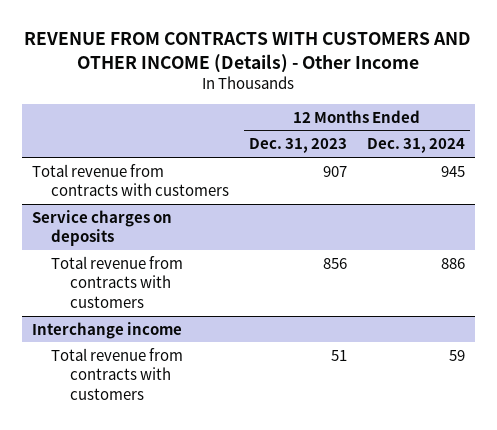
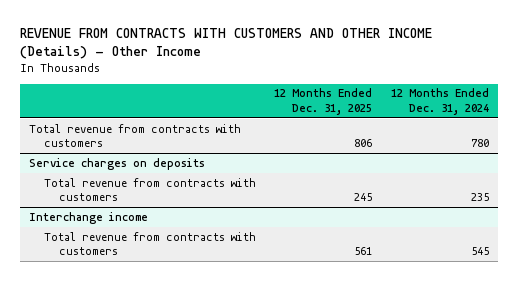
[248,138,347,154] Dec. 31, 2023 -> none
none -> [274,88,373,115] 12 Months Ended Dec. 31, 2025
[440,165,465,177] 945 -> [470,139,489,148] 780
[440,257,465,269] 886 -> [470,193,489,202] 235
[448,349,465,361] 59 -> [470,247,489,256] 545

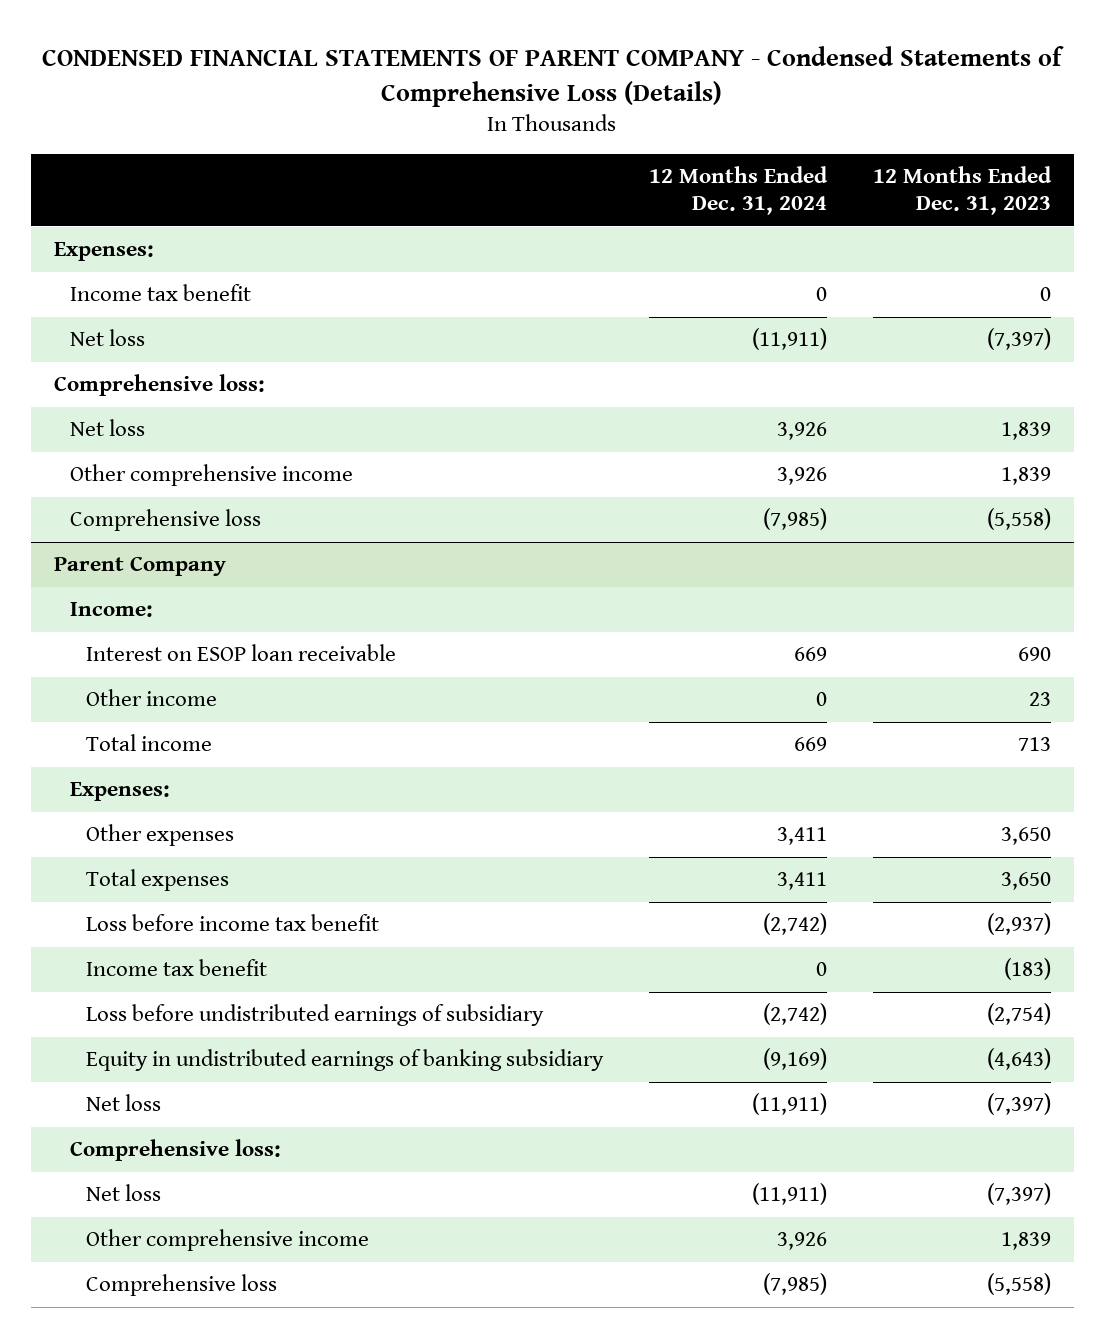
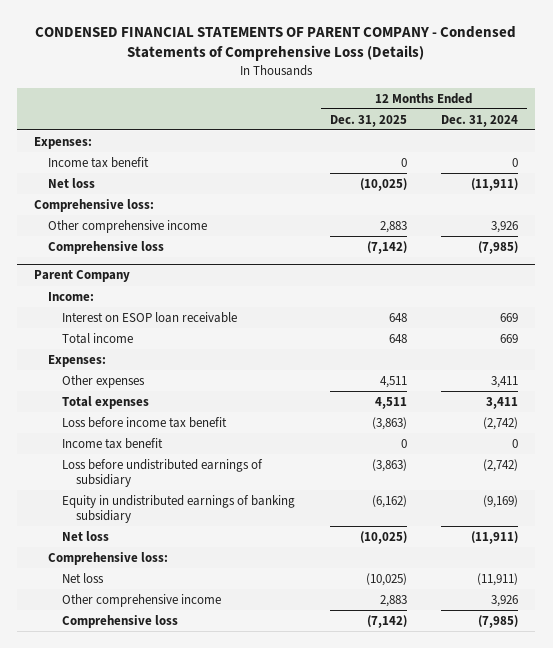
[872,166,1052,216] 12 Months Ended Dec. 31, 2023 -> none
none -> [329,114,407,127] Dec. 31, 2025
[69,419,145,437] Net loss -> none
[85,689,217,707] Other income -> none

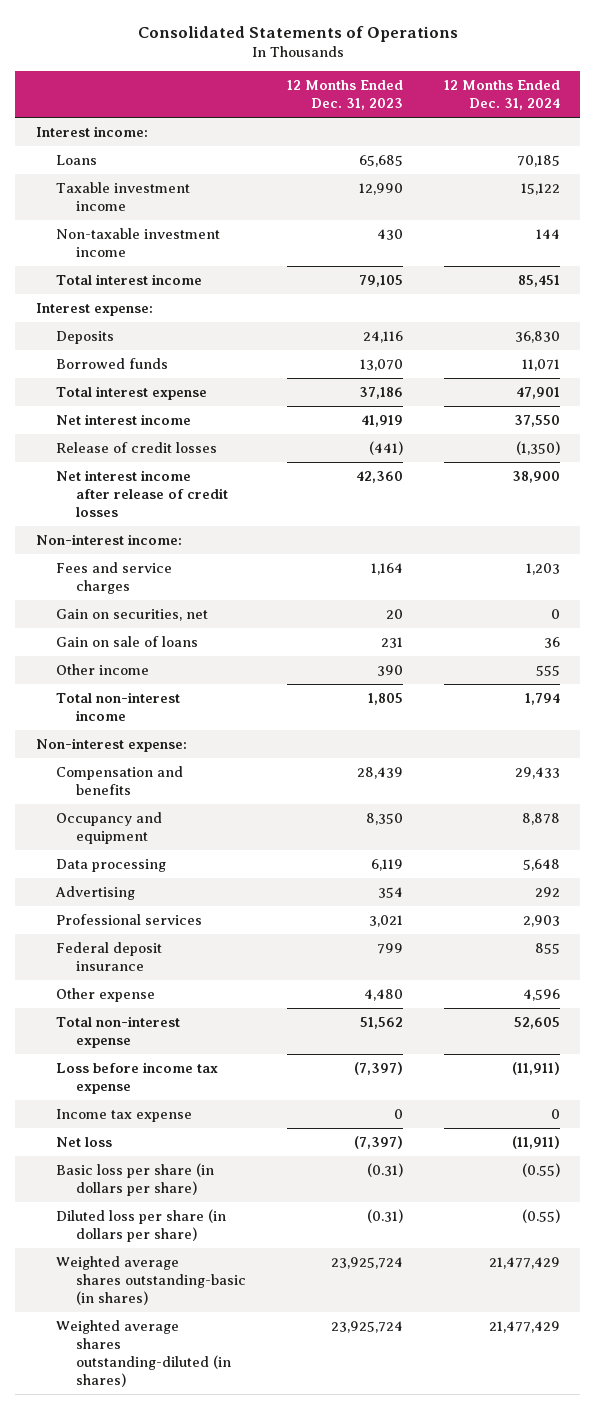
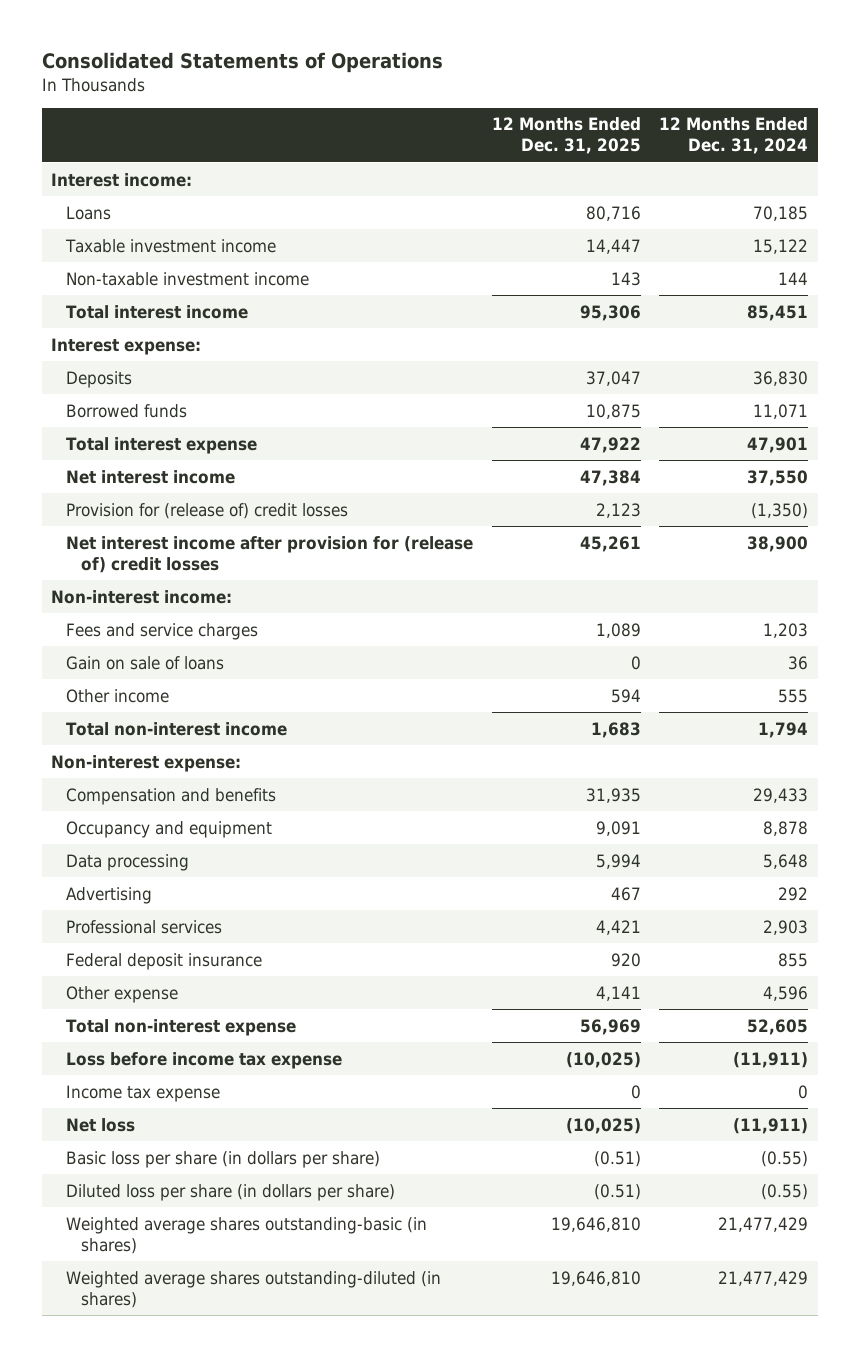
[286,80,403,111] 12 Months Ended Dec. 31, 2023 -> none
none -> [491,117,641,155] 12 Months Ended Dec. 31, 2025
[55,441,217,453] Release of credit losses -> [65,502,348,519] Provision for (release of) credit losses
[55,469,228,517] Net interest income after release of credit losses -> [65,535,473,573] Net interest income after provision for (release of) credit losses
[55,608,208,621] Gain on securities, net -> none

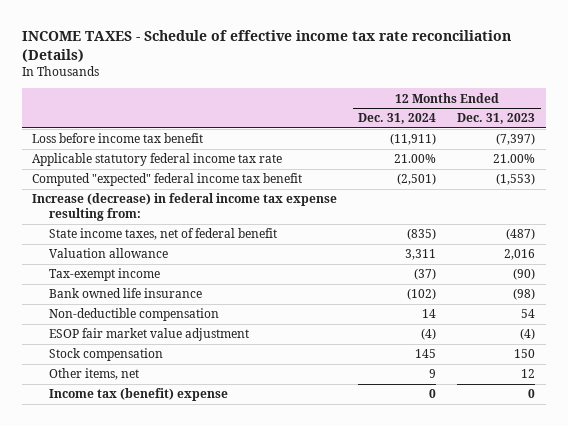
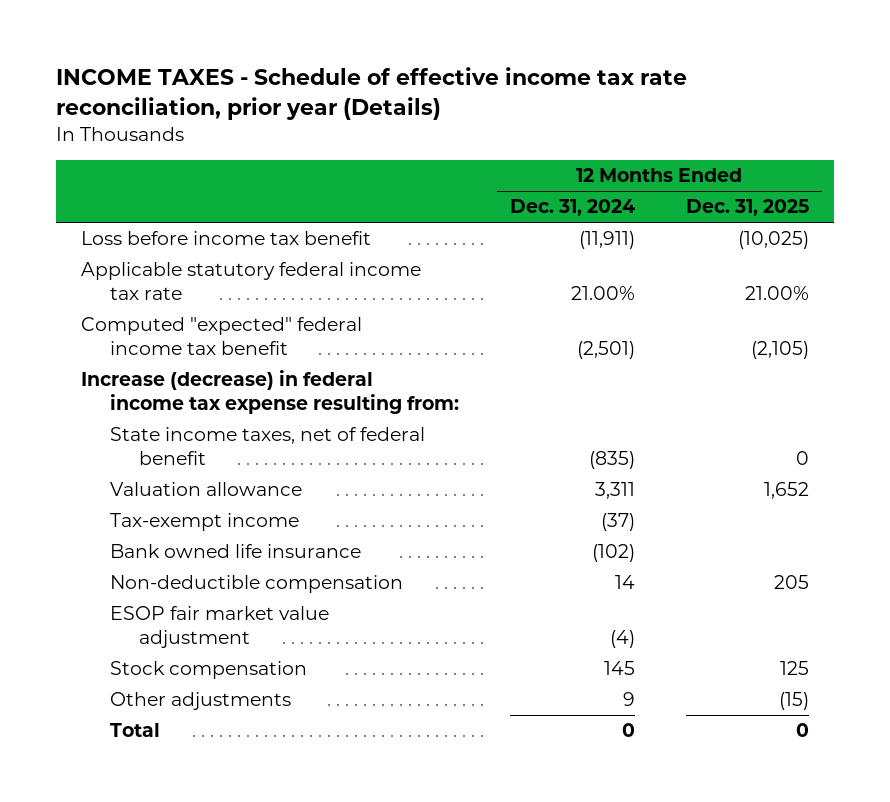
[21,29,511,62] INCOME TAXES - Schedule of effective income tax rate reconciliation (Details) -> [55,67,687,120] INCOME TAXES - Schedule of effective income tax rate reconciliation, prior year (Details)
[457,113,536,125] Dec. 31, 2023 -> none
none -> [685,199,809,217] Dec. 31, 2025
[48,368,139,381] Other items, net -> [110,692,292,711] Other adjustments
[48,388,228,402] Income tax (benefit) expense -> [110,723,161,738] Total

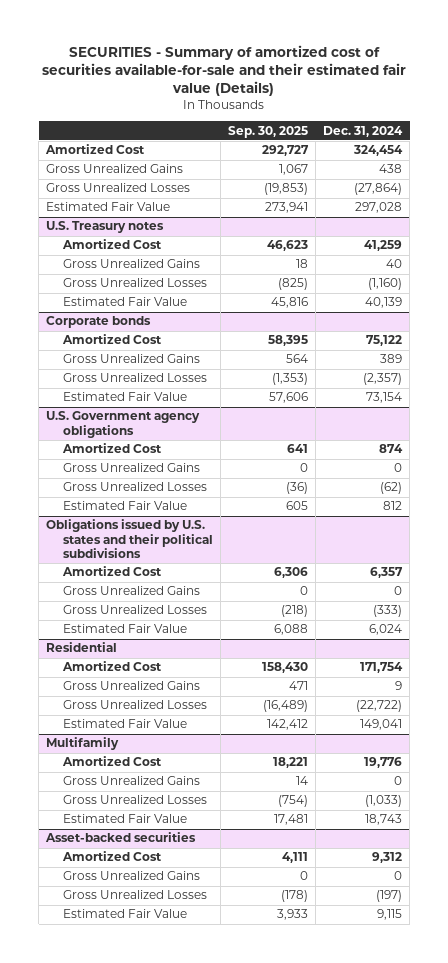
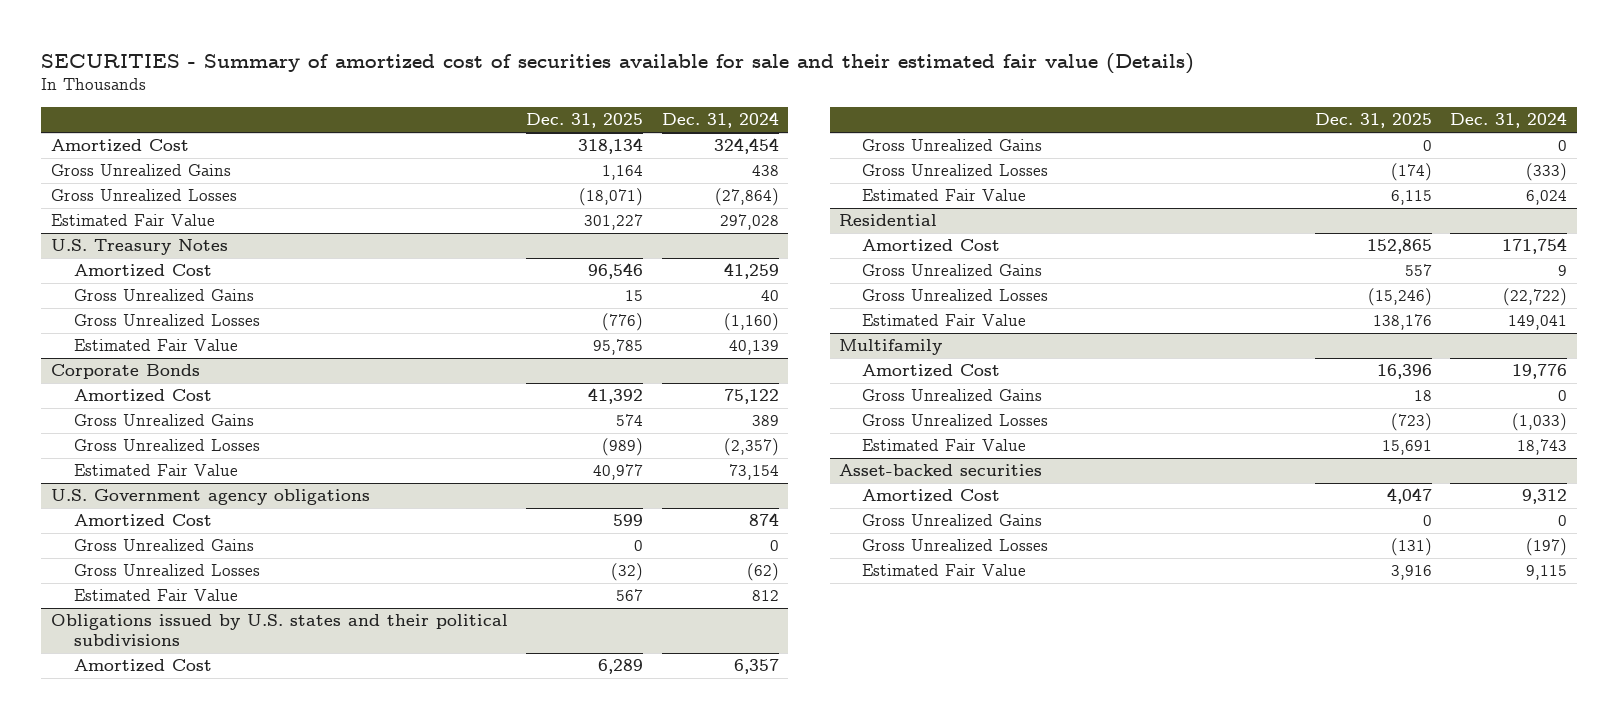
[42,44,407,97] SECURITIES - Summary of amortized cost of securities available-for-sale and their estimated fair value (Details) -> [41,52,1195,74] SECURITIES - Summary of amortized cost of securities available for sale and their estimated fair value (Details)
[228,125,309,138] Sep. 30, 2025 -> none
none -> [526,113,644,129] Dec. 31, 2025
[46,221,165,234] U.S. Treasury notes -> [50,239,228,256] U.S. Treasury Notes
[46,316,152,329] Corporate bonds -> [50,364,200,380] Corporate Bonds

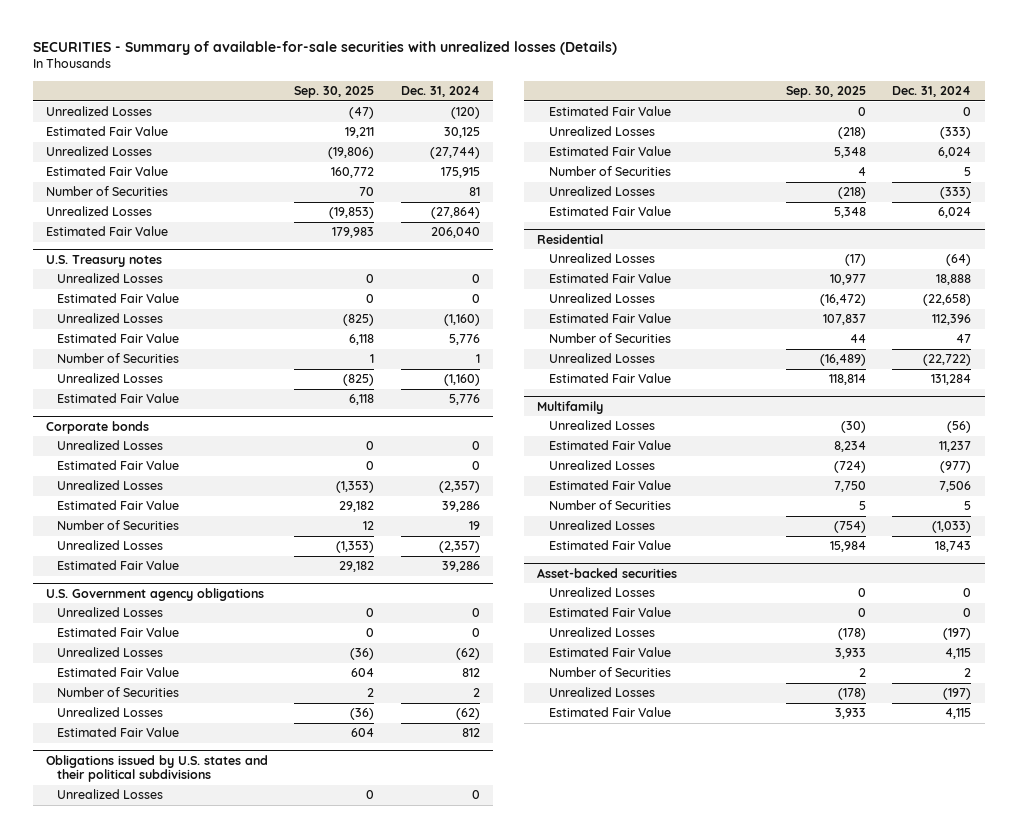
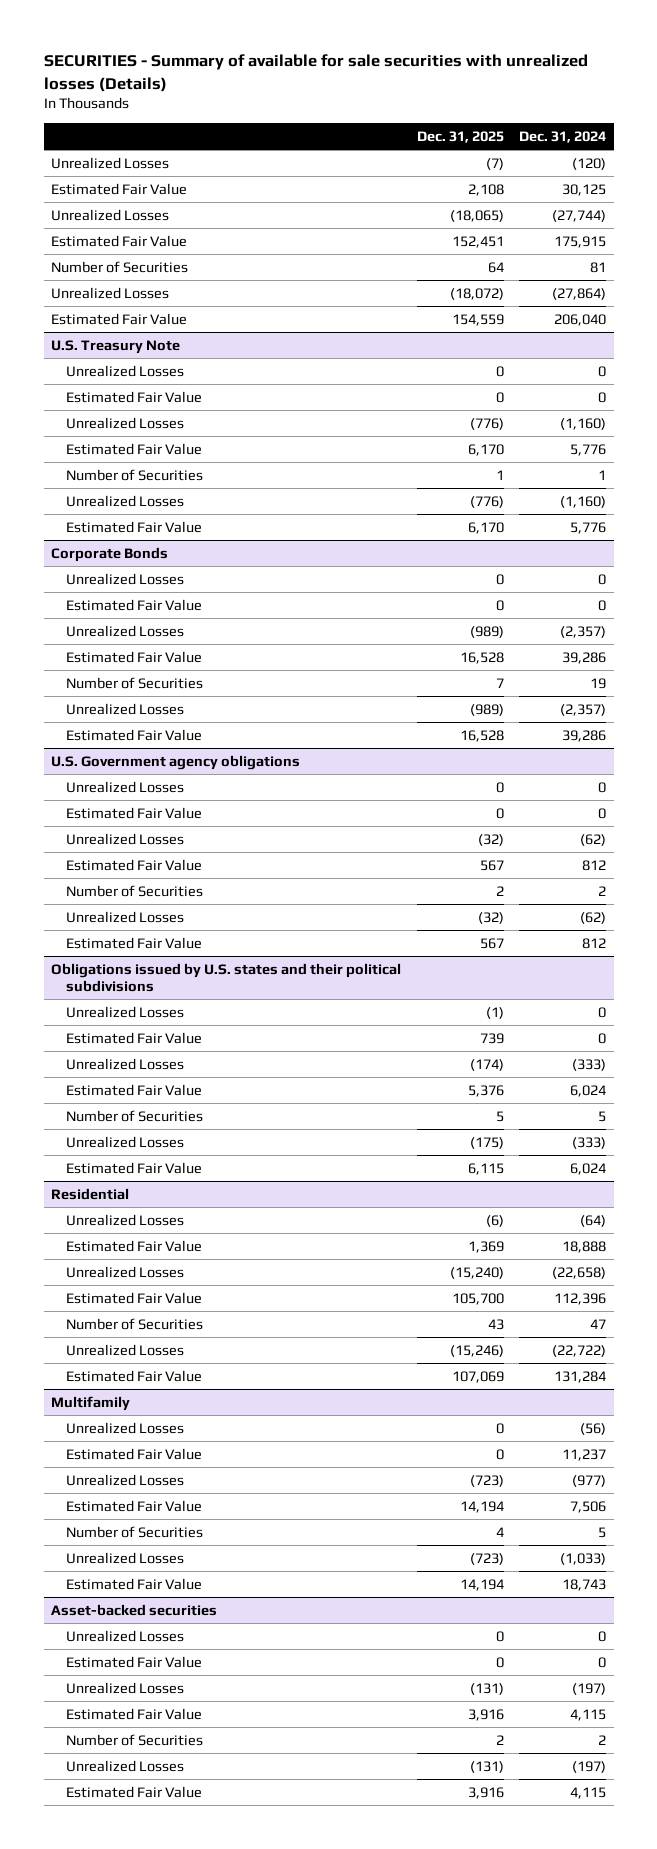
[32,40,617,55] SECURITIES - Summary of available-for-sale securities with unrealized losses (Details) -> [43,54,588,92] SECURITIES - Summary of available for sale securities with unrealized losses (Details)
[294,86,375,99] Sep. 30, 2025 -> none
none -> [416,130,504,143] Dec. 31, 2025
[45,254,162,267] U.S. Treasury notes -> [51,339,181,354] U.S. Treasury Note
[45,420,149,434] Corporate bonds -> [51,546,169,562] Corporate Bonds

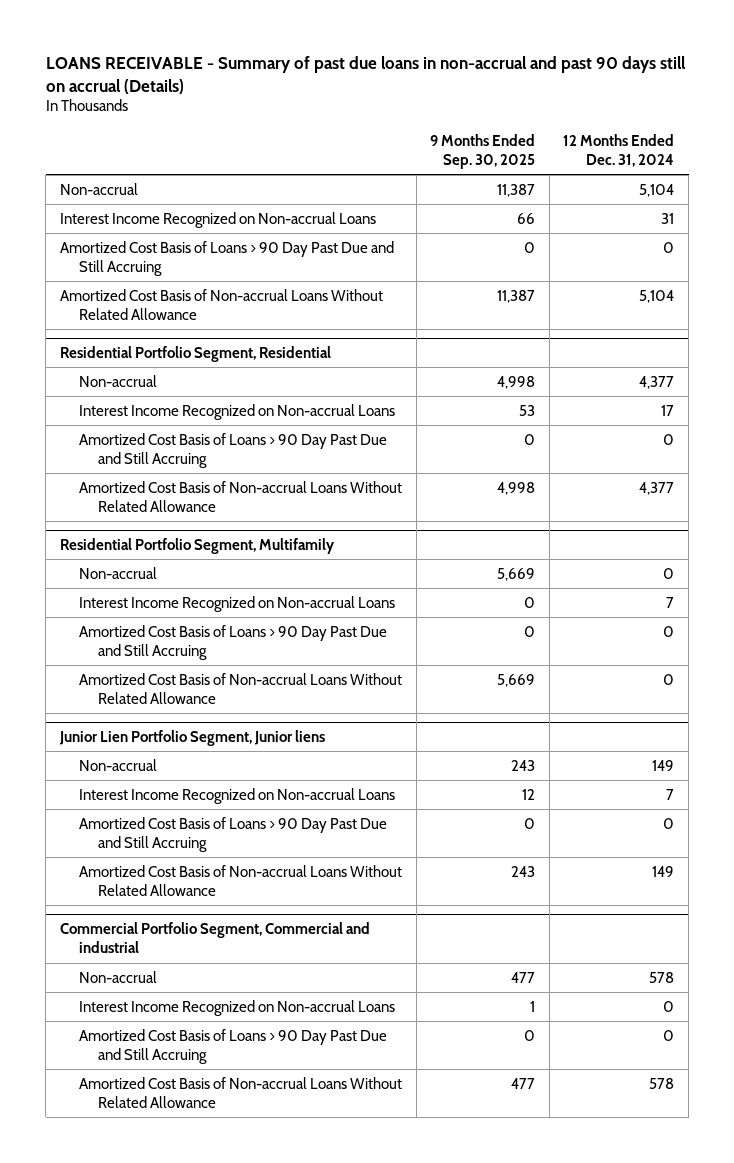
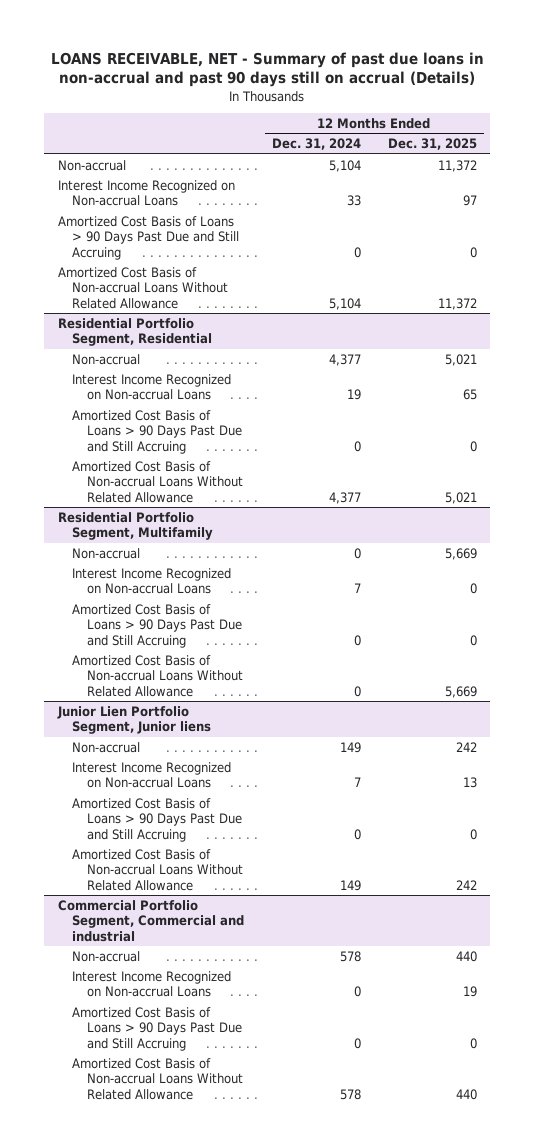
[45,55,686,94] LOANS RECEIVABLE - Summary of past due loans in non-accrual and past 90 days still on accrual (Details) -> [51,51,485,88] LOANS RECEIVABLE, NET - Summary of past due loans in non-accrual and past 90 days still on accrual (Details)
[430,133,536,169] 9 Months Ended Sep. 30, 2025 -> none
none -> [387,138,477,151] Dec. 31, 2025
[661,212,675,224] 31 -> [346,195,361,207] 33
[59,240,394,276] Amortized Cost Basis of Loans > 90 Day Past Due and Still Accruing -> [57,215,240,260] Amortized Cost Basis of Loans > 90 Days Past Due and Still Accruing
[661,404,675,416] 17 -> [346,389,361,401] 19
[79,432,388,468] Amortized Cost Basis of Loans > 90 Day Past Due and Still Accruing -> [72,409,243,454] Amortized Cost Basis of Loans > 90 Days Past Due and Still Accruing
[79,624,388,660] Amortized Cost Basis of Loans > 90 Day Past Due and Still Accruing -> [72,603,243,648] Amortized Cost Basis of Loans > 90 Days Past Due and Still Accruing
[79,816,388,852] Amortized Cost Basis of Loans > 90 Day Past Due and Still Accruing -> [72,797,243,842] Amortized Cost Basis of Loans > 90 Days Past Due and Still Accruing
[79,1028,388,1064] Amortized Cost Basis of Loans > 90 Day Past Due and Still Accruing -> [72,1006,243,1051] Amortized Cost Basis of Loans > 90 Days Past Due and Still Accruing

